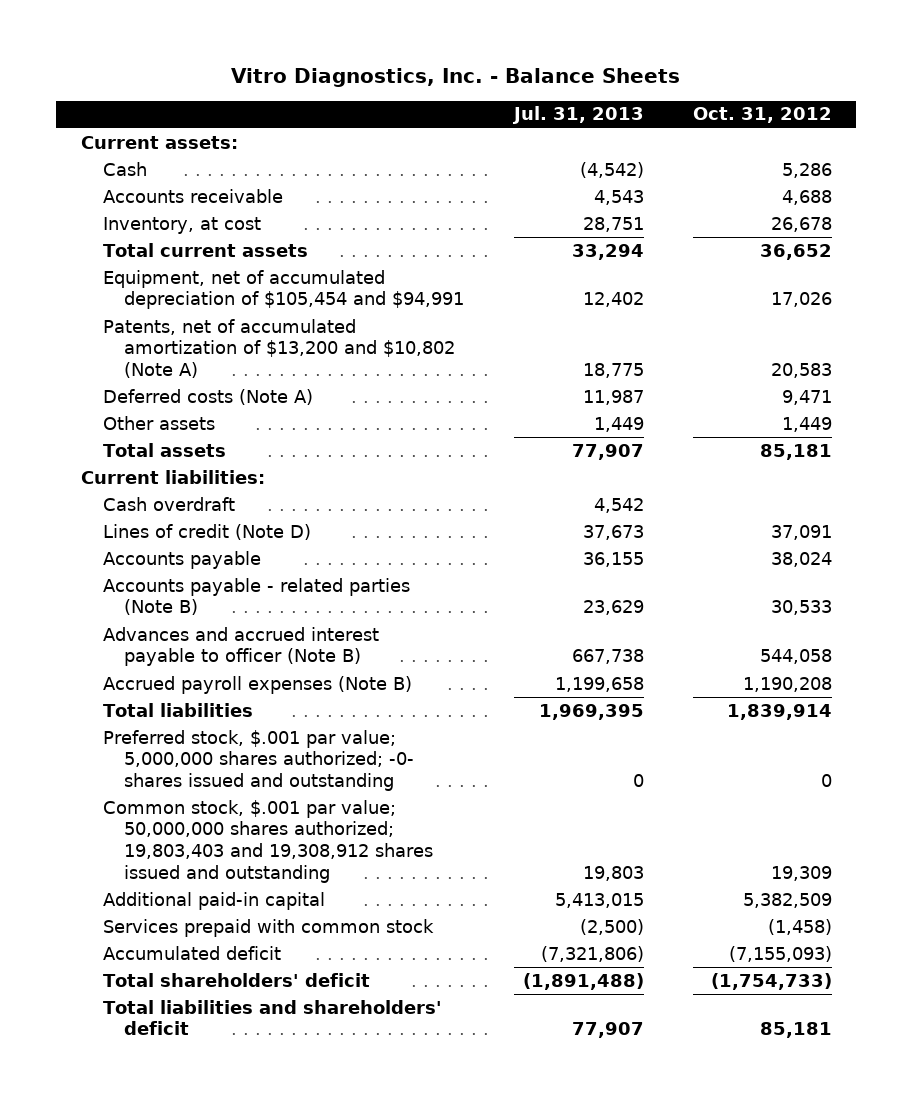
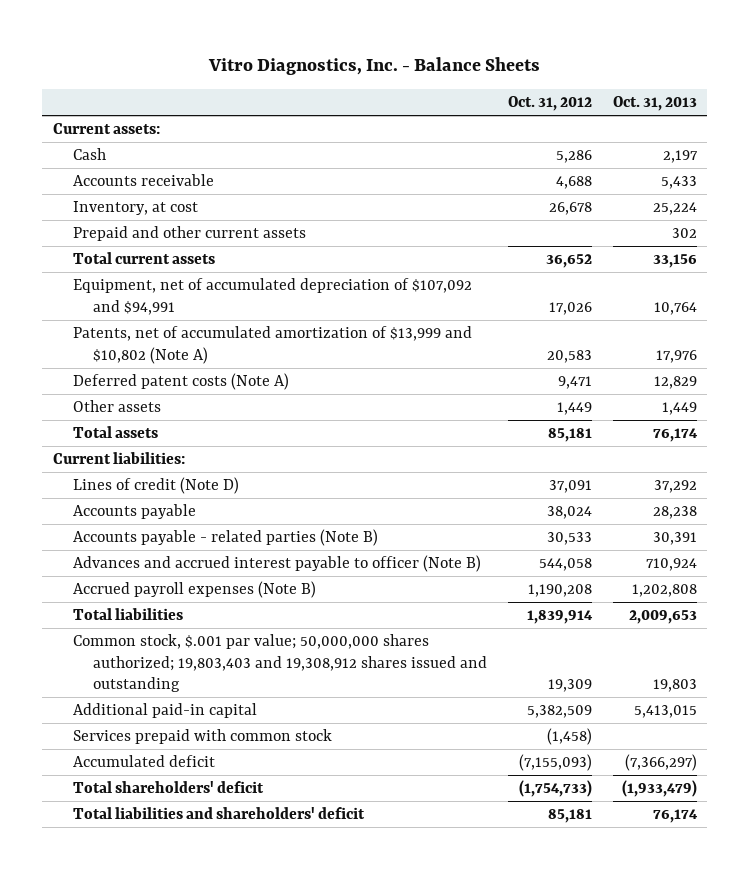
[511,106,644,125] Jul. 31, 2013 -> none
none -> [612,96,697,112] Oct. 31, 2013
none -> [73,226,307,242] Prepaid and other current assets
[102,269,465,310] Equipment, net of accumulated depreciation of $105,454 and $94,991 -> [73,278,473,315] Equipment, net of accumulated depreciation of $107,092 and $94,991
[102,318,456,379] Patents, net of accumulated amortization of $13,200 and $10,802 (Note A) -> [73,326,473,364] Patents, net of accumulated amortization of $13,999 and $10,802 (Note A)
[102,388,313,405] Deferred costs (Note A) -> [73,373,290,391] Deferred patent costs (Note A)
[102,496,235,511] Cash overdraft -> none
[102,729,415,792] Preferred stock, $.001 par value; 5,000,000 shares authorized; -0- shares issued and outstanding -> none

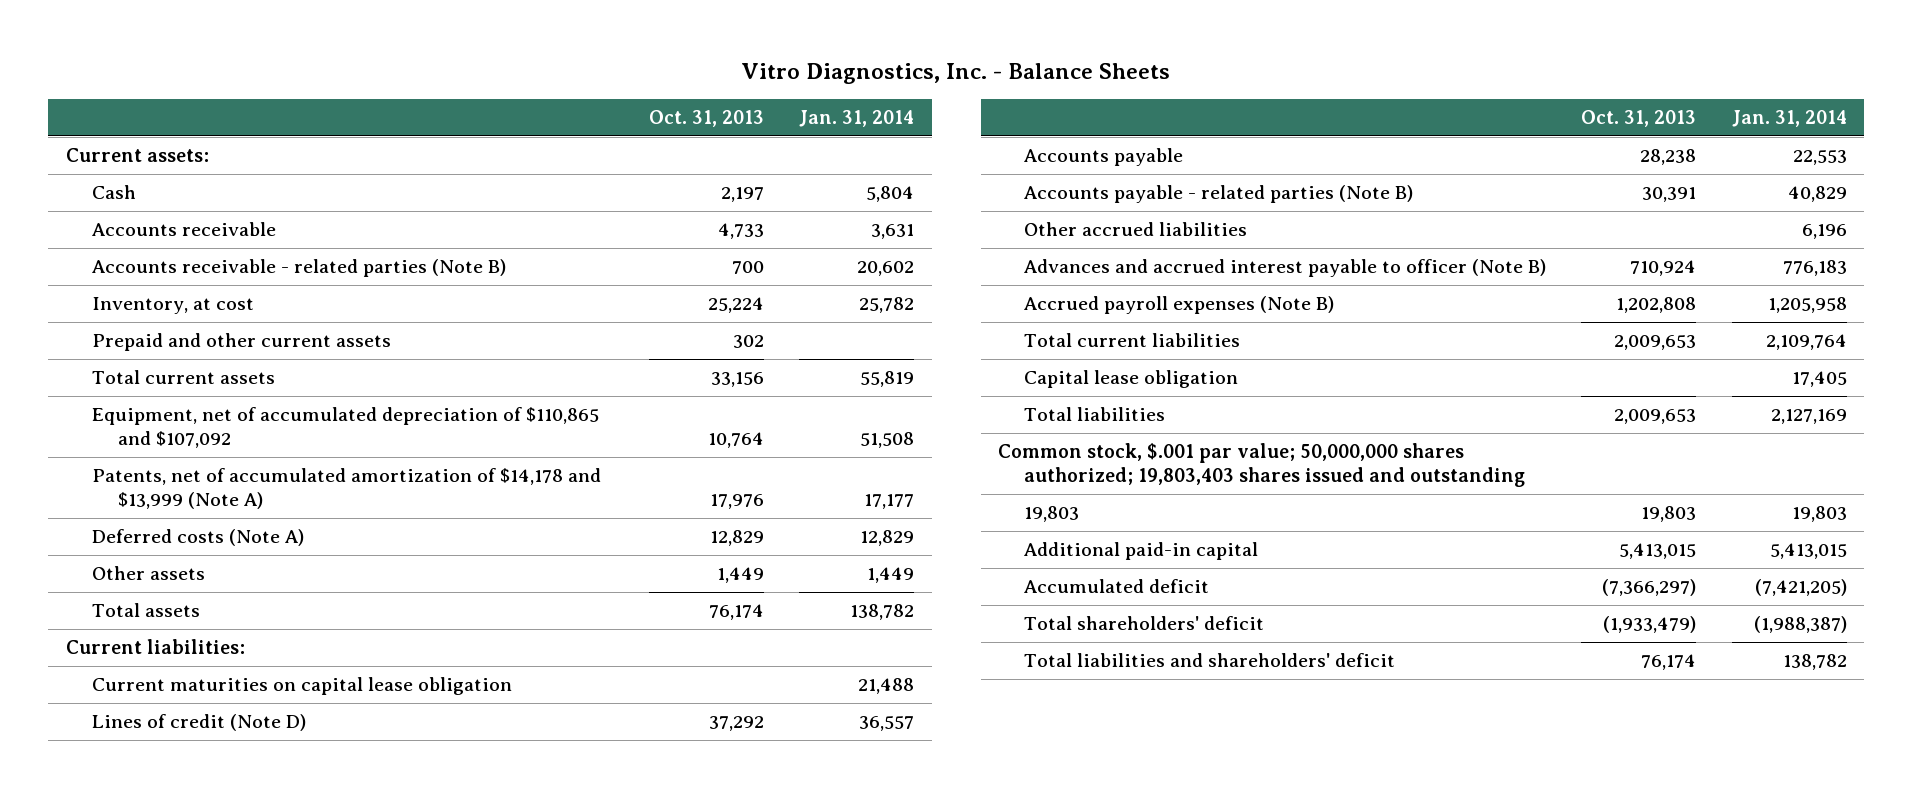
[508,96,593,112] Oct. 31, 2012 -> none
none -> [799,109,915,127] Jan. 31, 2014
[660,176,697,190] 5,433 -> [718,223,765,240] 4,733
none -> [92,259,507,278] Accounts receivable - related parties (Note B)
[73,278,473,315] Equipment, net of accumulated depreciation of $107,092 and $94,991 -> [92,407,600,449] Equipment, net of accumulated depreciation of $110,865 and $107,092
[73,326,473,364] Patents, net of accumulated amortization of $13,999 and $10,802 (Note A) -> [92,468,602,510] Patents, net of accumulated amortization of $14,178 and $13,999 (Note A)
[73,373,290,391] Deferred patent costs (Note A) -> [92,529,305,547] Deferred costs (Note A)
none -> [92,677,513,696] Current maturities on capital lease obligation
none -> [1024,222,1248,237] Other accrued liabilities
none -> [1024,333,1241,348] Total current liabilities
none -> [1024,370,1239,389] Capital lease obligation
none -> [998,443,1526,488] Common stock, $.001 par value; 50,000,000 shares authorized; 19,803,403 shares issued and outstanding
[73,634,488,693] Common stock, $.001 par value; 50,000,000 shares authorized; 19,803,403 and 19,308,912 shares issued and outstanding -> [1024,506,1080,523] 19,803
[73,729,333,745] Services prepaid with common stock -> none

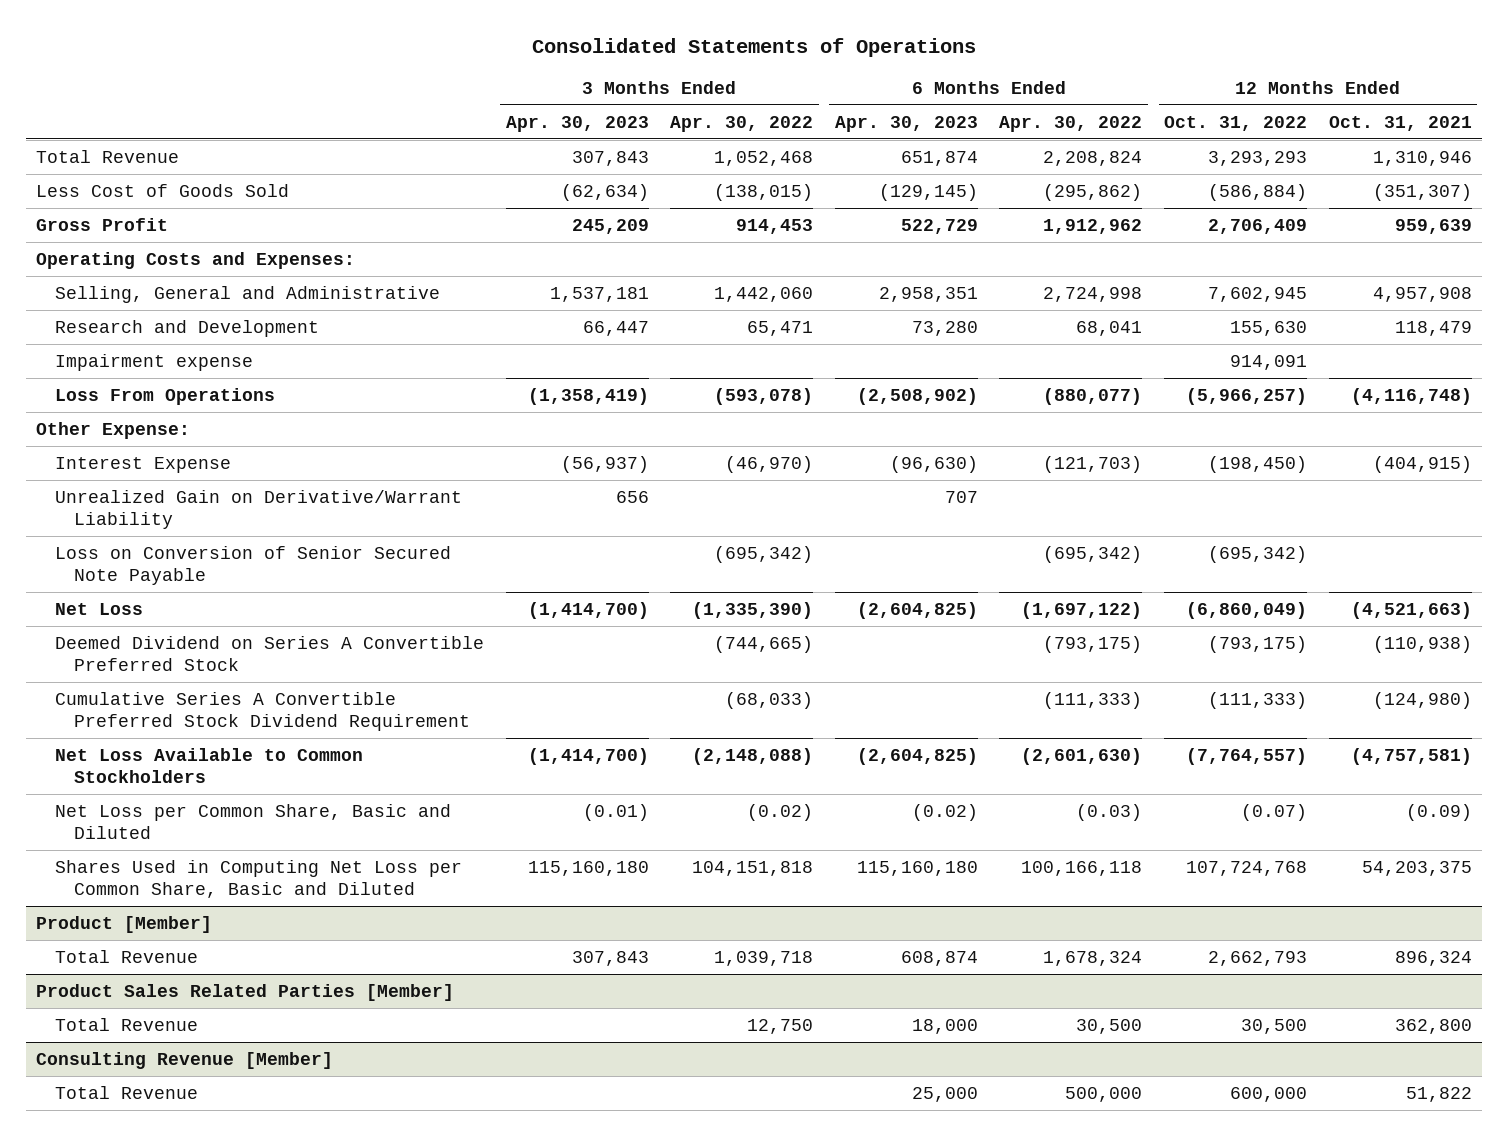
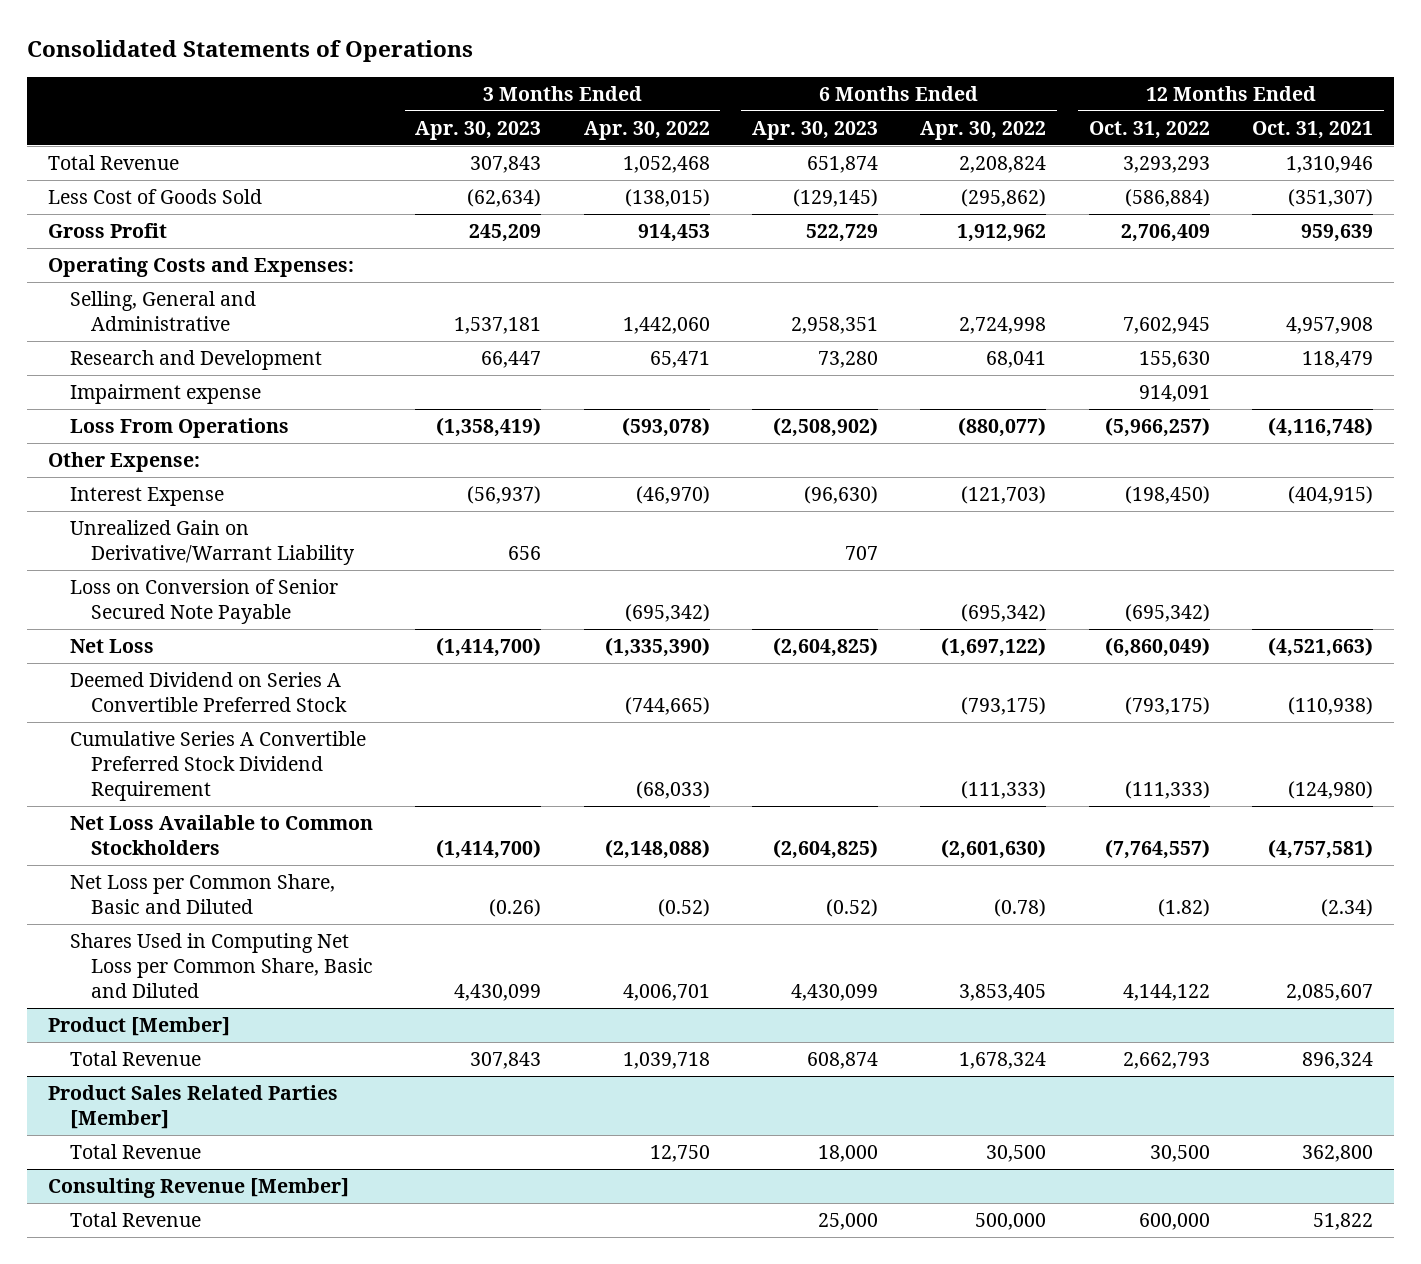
[582,803,649,821] (0.01) -> [489,899,542,918] (0.26)
[747,803,814,821] (0.02) -> [657,899,710,918] (0.52)
[911,803,978,821] (0.02) -> [826,899,879,918] (0.52)
[1076,803,1143,821] (0.03) -> [994,899,1047,918] (0.78)
[1240,803,1307,821] (0.07) -> [1157,899,1210,918] (1.82)
[1405,803,1472,821] (0.09) -> [1320,899,1373,918] (2.34)
[527,860,649,876] 115,160,180 -> [454,983,542,1001] 4,430,099
[692,860,814,876] 104,151,818 -> [622,983,710,1001] 4,006,701
[856,860,978,876] 115,160,180 -> [791,983,879,1001] 4,430,099
[1021,860,1143,876] 100,166,118 -> [959,983,1047,1001] 3,853,405
[1185,860,1307,876] 107,724,768 -> [1122,983,1210,1001] 4,144,122
[1361,860,1472,876] 54,203,375 -> [1285,983,1373,1001] 2,085,607

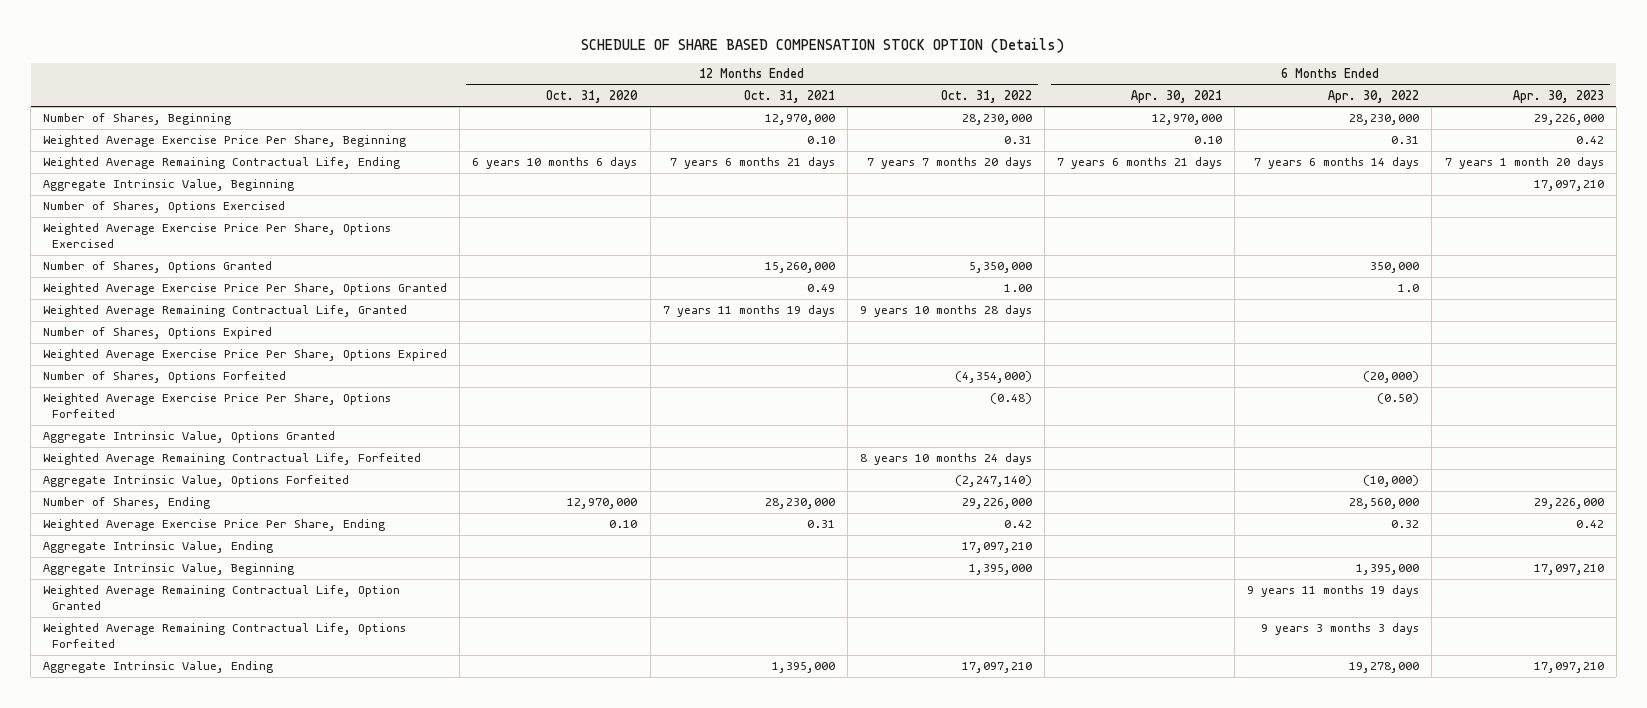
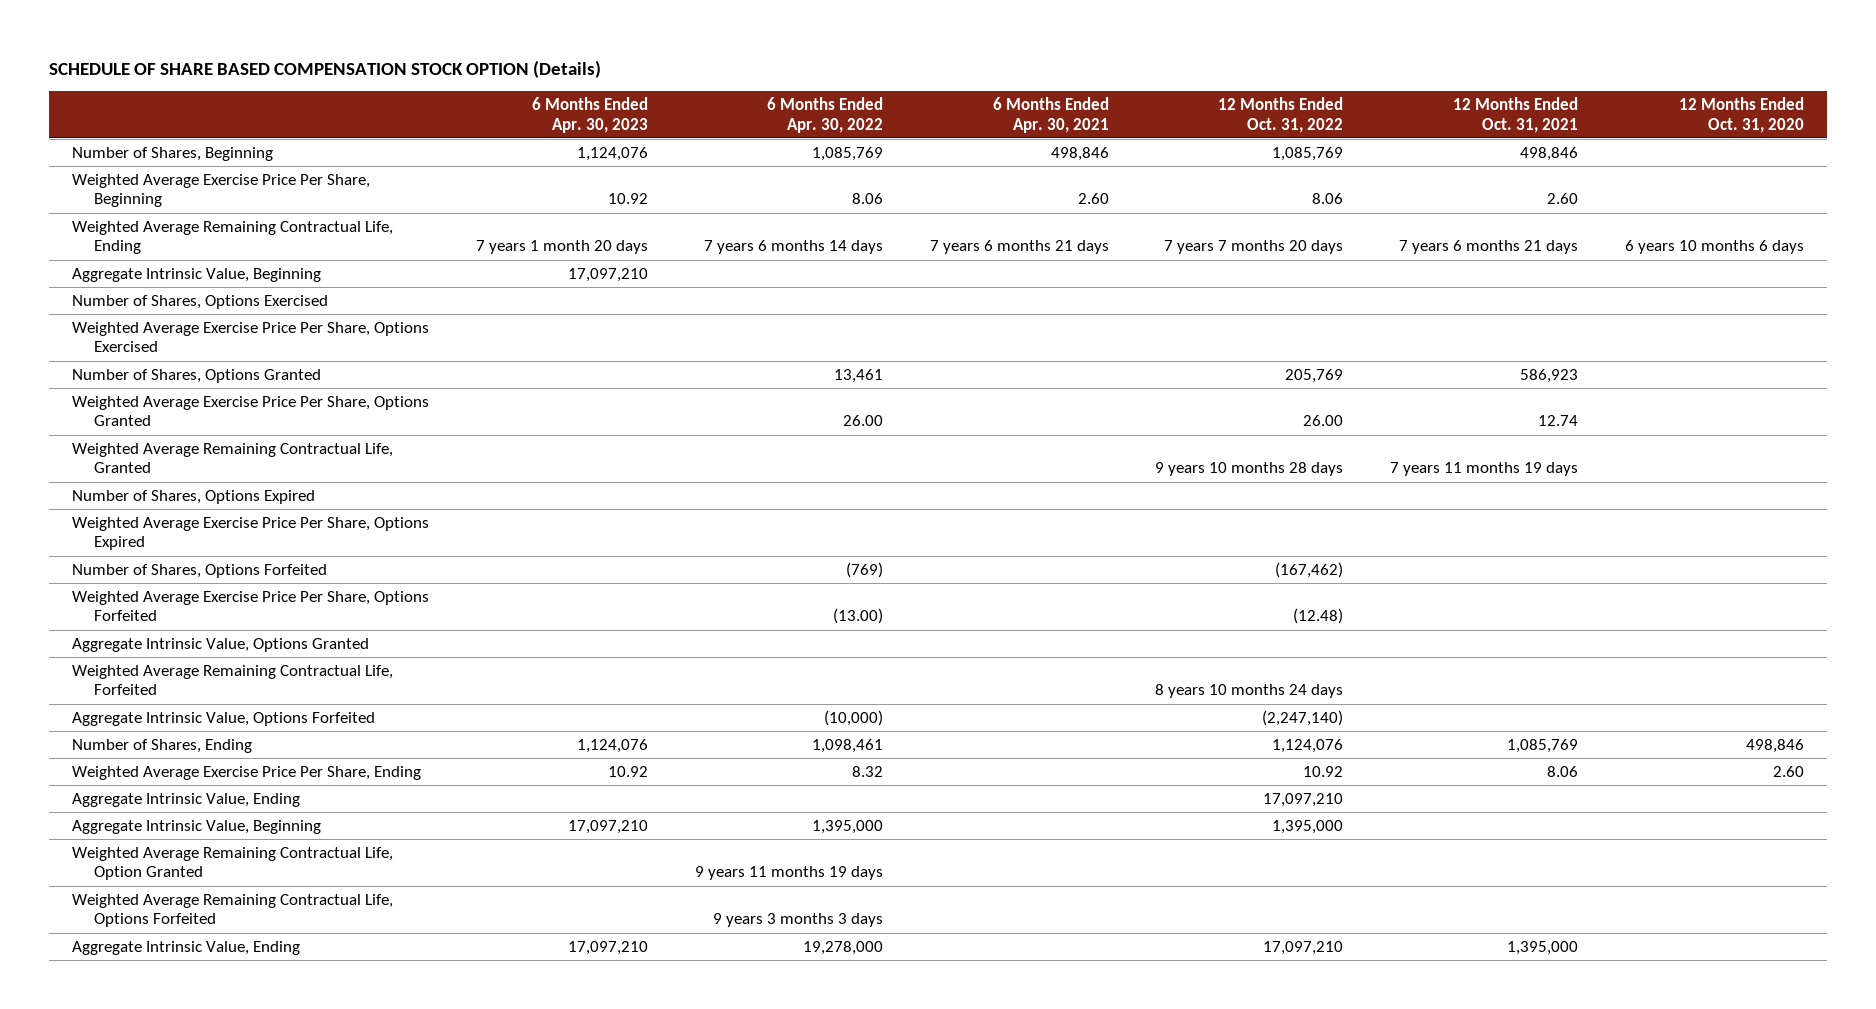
[764,114,835,126] 12,970,000 -> [1519,146,1578,161] 498,846
[961,114,1032,126] 28,230,000 -> [1272,146,1344,161] 1,085,769
[1152,114,1223,126] 12,970,000 -> [1050,146,1109,161] 498,846
[1349,114,1420,126] 28,230,000 -> [811,146,883,161] 1,085,769
[1533,114,1604,126] 29,226,000 -> [577,146,649,161] 1,124,076
[806,136,835,145] 0.10 -> [1546,193,1578,205] 2.60
[1003,136,1032,145] 0.31 -> [1312,193,1344,205] 8.06
[1194,136,1223,145] 0.10 -> [1077,193,1109,205] 2.60
[1391,136,1420,145] 0.31 -> [851,193,883,205] 8.06
[1575,136,1604,145] 0.42 -> [608,193,649,205] 10.92
[764,262,835,274] 15,260,000 -> [1519,368,1578,383] 586,923
[968,262,1032,274] 5,350,000 -> [1285,368,1344,383] 205,769
[1370,262,1420,274] 350,000 -> [833,368,883,383] 13,461
[806,284,835,293] 0.49 -> [1537,415,1578,427] 12.74
[1003,284,1032,293] 1.00 -> [1303,415,1344,427] 26.00
[1398,284,1420,293] 1.0 -> [842,415,883,427] 26.00
[954,371,1032,384] (4,354,000) -> [1275,561,1344,578] (167,462)
[1363,371,1420,384] (20,000) -> [845,561,883,578] (769)
[989,393,1032,405] (0.48) -> [1293,608,1344,625] (12.48)
[1377,393,1420,405] (0.50) -> [832,608,883,625] (13.00)
[567,498,638,510] 12,970,000 -> [1745,738,1804,753] 498,846
[764,498,835,510] 28,230,000 -> [1506,738,1578,753] 1,085,769
[961,498,1032,510] 29,226,000 -> [1272,738,1344,753] 1,124,076
[1349,498,1420,510] 28,560,000 -> [811,738,883,753] 1,098,461
[1533,498,1604,510] 29,226,000 -> [577,738,649,753] 1,124,076
[609,520,638,529] 0.10 -> [1772,765,1804,777] 2.60
[806,520,835,529] 0.31 -> [1546,765,1578,777] 8.06
[1003,520,1032,529] 0.42 -> [1303,765,1344,777] 10.92
[1391,520,1420,529] 0.32 -> [851,765,883,777] 8.32
[1575,520,1604,529] 0.42 -> [608,765,649,777] 10.92

